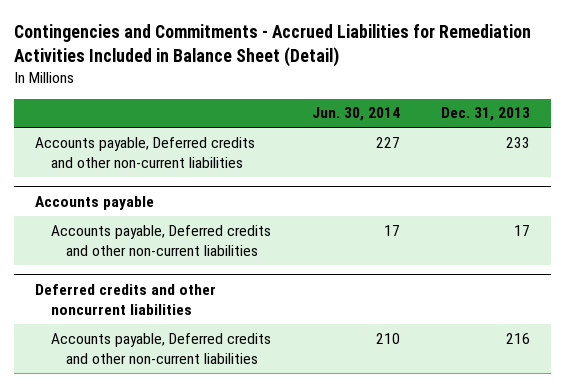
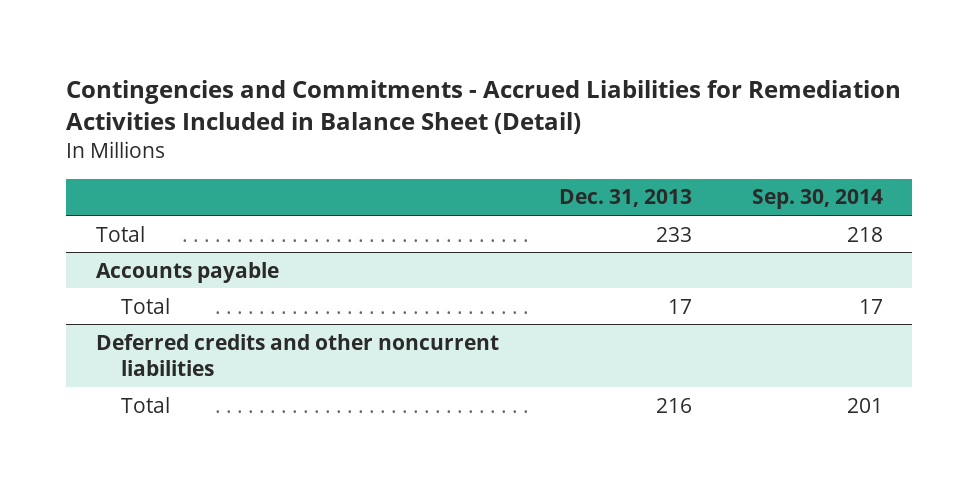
[311,107,400,122] Jun. 30, 2014 -> none
none -> [751,189,883,210] Sep. 30, 2014
[35,136,256,168] Accounts payable, Deferred credits and other non-current liabilities -> [96,225,146,242] Total
[50,224,271,256] Accounts payable, Deferred credits and other non-current liabilities -> [120,297,170,314] Total
[50,332,271,364] Accounts payable, Deferred credits and other non-current liabilities -> [120,396,170,413] Total

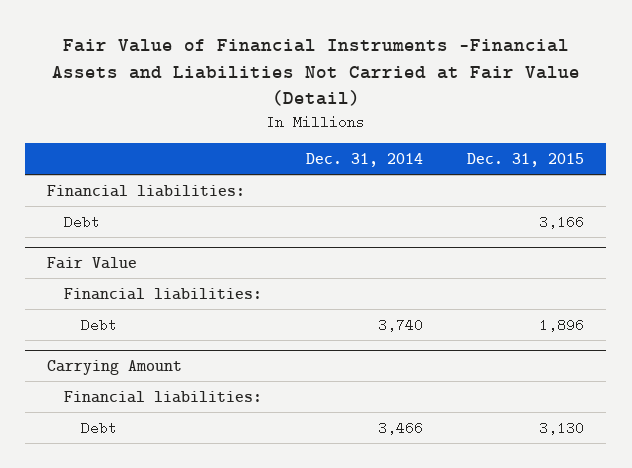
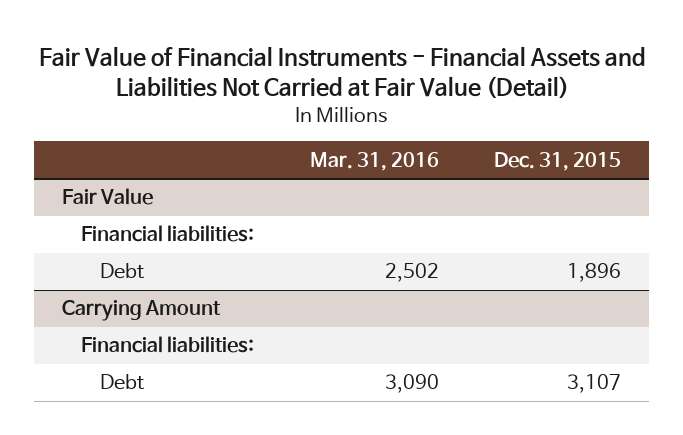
[51,39,580,106] Fair Value of Financial Instruments -Financial Assets and Liabilities Not Carried at Fair Value (Detail) -> [38,45,646,100] Fair Value of Financial Instruments - Financial Assets and Liabilities Not Carried at Fair Value (Detail)
[306,153,424,168] Dec. 31, 2014 -> none
none -> [309,151,439,171] Mar. 31, 2016
[47,184,246,197] Financial liabilities: -> none
[64,214,101,229] Debt -> none
[539,420,585,435] 3,130 -> [567,374,622,394] 3,107

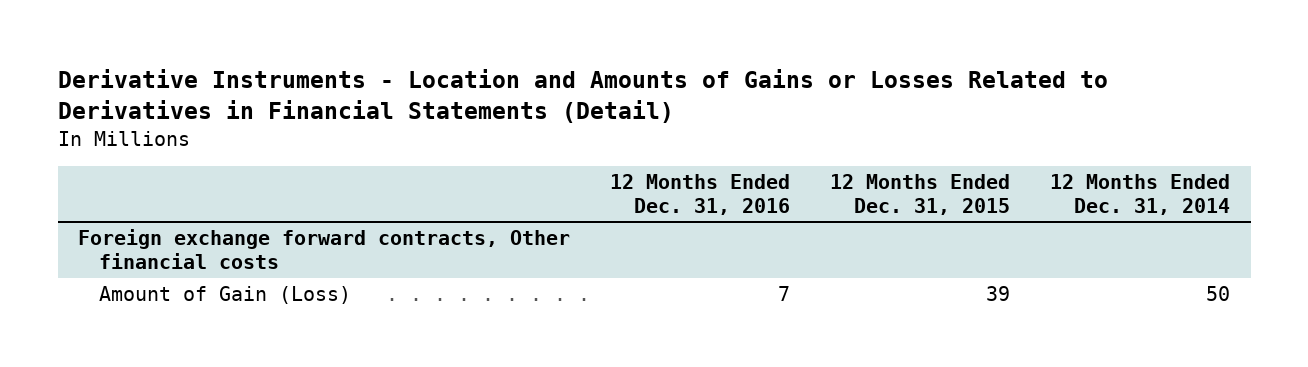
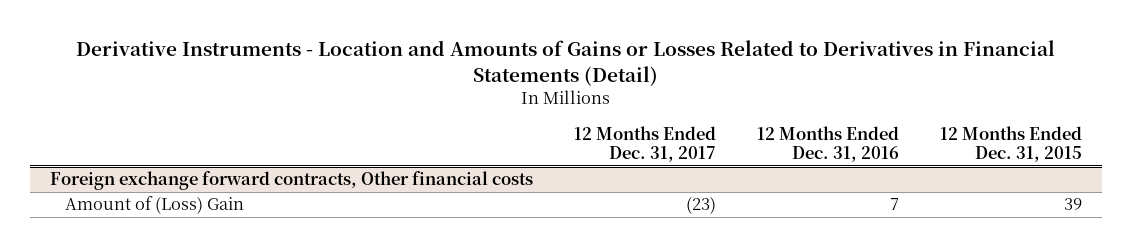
[1050,173,1231,215] 12 Months Ended Dec. 31, 2014 -> none
none -> [574,125,717,163] 12 Months Ended Dec. 31, 2017
[99,285,352,304] Amount of Gain (Loss) -> [65,196,245,215] Amount of (Loss) Gain

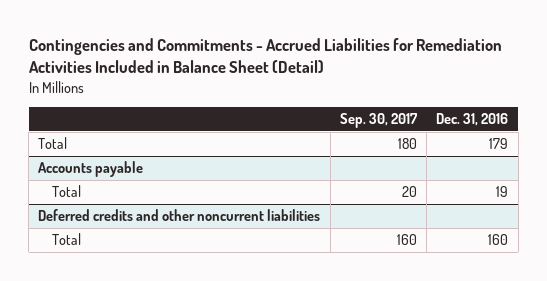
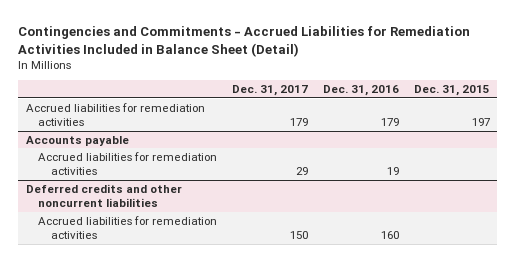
[339,113,418,129] Sep. 30, 2017 -> none
none -> [232,85,309,97] Dec. 31, 2017
none -> [413,85,490,97] Dec. 31, 2015
[38,137,68,150] Total -> [25,102,205,126] Accrued liabilities for remediation activities
[51,185,81,198] Total -> [38,151,218,175] Accrued liabilities for remediation activities
[51,233,81,246] Total -> [38,215,218,239] Accrued liabilities for remediation activities

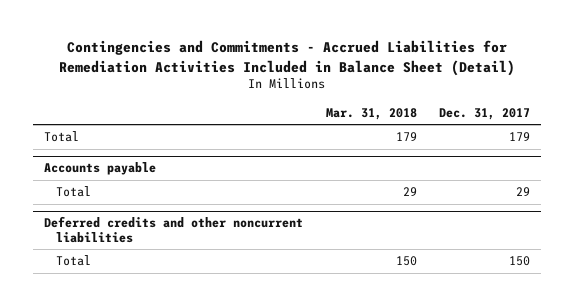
[323,85,400,97] Dec. 31, 2016 -> none
[413,85,490,97] Dec. 31, 2015 -> none
none -> [325,107,417,120] Mar. 31, 2018
[25,102,205,126] Accrued liabilities for remediation activities -> [44,131,80,143] Total
[38,151,218,175] Accrued liabilities for remediation activities -> [56,186,92,198] Total
[38,215,218,239] Accrued liabilities for remediation activities -> [56,255,92,267] Total

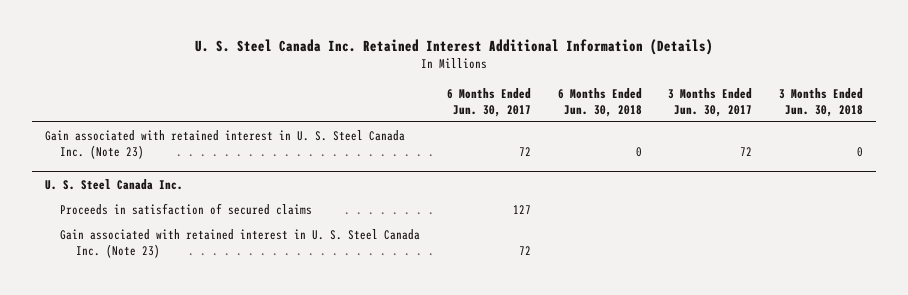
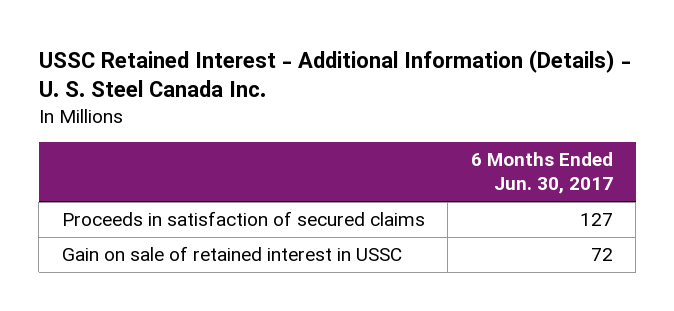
[195,39,714,56] U. S. Steel Canada Inc. Retained Interest Additional Information (Details) -> [38,49,631,98] USSC Retained Interest - Additional Information (Details) - U. S. Steel Canada Inc.
[557,87,642,117] 6 Months Ended Jun. 30, 2018 -> none
[668,87,753,117] 3 Months Ended Jun. 30, 2017 -> none
[778,87,863,117] 3 Months Ended Jun. 30, 2018 -> none
[45,129,406,159] Gain associated with retained interest in U. S. Steel Canada Inc. (Note 23) -> none
[45,178,184,190] U. S. Steel Canada Inc. -> none
[60,228,421,258] Gain associated with retained interest in U. S. Steel Canada Inc. (Note 23) -> [61,246,402,262] Gain on sale of retained interest in USSC

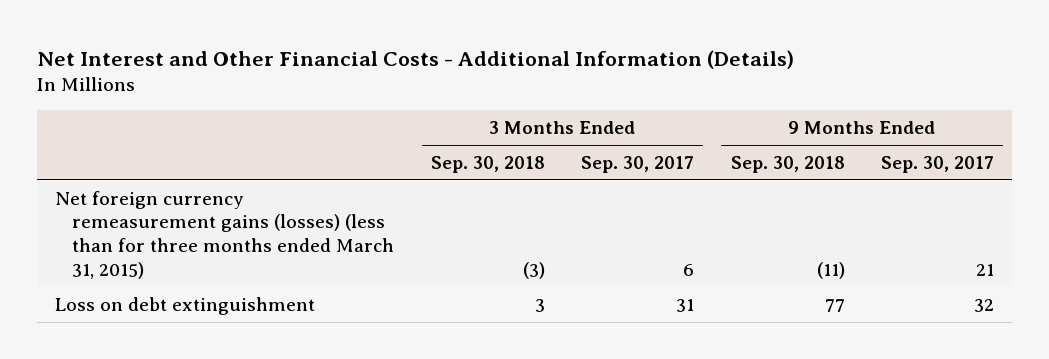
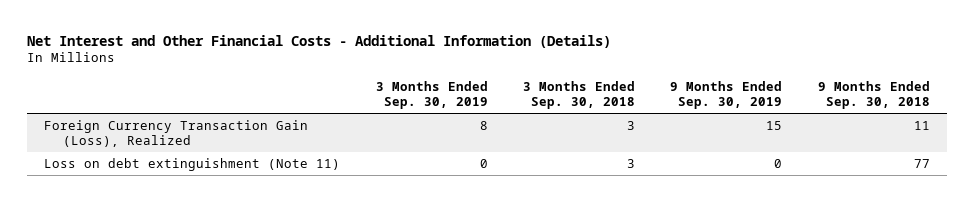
[581,155,695,173] Sep. 30, 2017 -> none
[880,155,994,173] Sep. 30, 2017 -> none
none -> [375,80,488,110] 3 Months Ended Sep. 30, 2019
none -> [670,80,783,110] 9 Months Ended Sep. 30, 2019
[54,190,395,279] Net foreign currency remeasurement gains (losses) (less than for three months ended March 31, 2015) -> [44,119,309,148] Foreign Currency Transaction Gain (Loss), Realized
[522,261,545,279] (3) -> [627,120,636,130] 3
[816,261,845,279] (11) -> [913,120,930,130] 11
[54,296,315,315] Loss on debt extinguishment -> [44,157,341,171] Loss on debt extinguishment (Note 11)

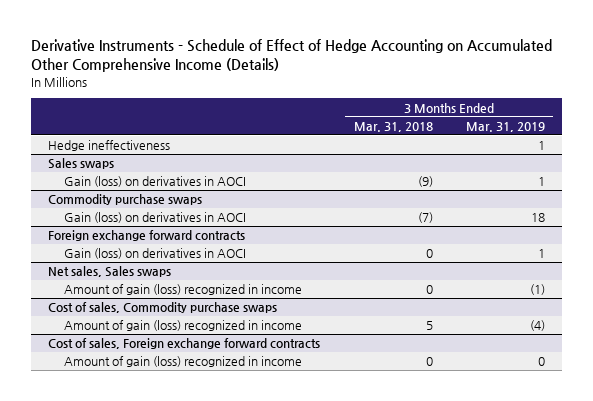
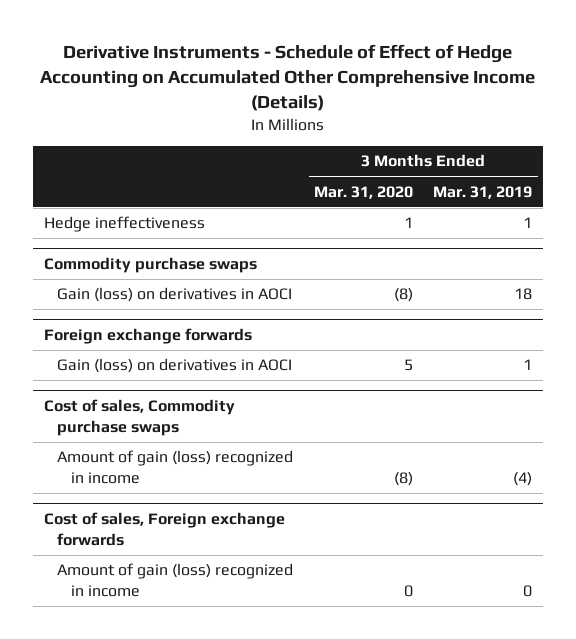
[353,121,433,132] Mar. 31, 2018 -> none
none -> [313,185,413,199] Mar. 31, 2020
[48,158,115,170] Sales swaps -> none
[64,176,247,188] Gain (loss) on derivatives in AOCI -> none
[48,230,246,242] Foreign exchange forward contracts -> [43,327,252,344] Foreign exchange forwards
[48,266,172,278] Net sales, Sales swaps -> none
[64,284,303,296] Amount of gain (loss) recognized in income -> none
[48,338,321,350] Cost of sales, Foreign exchange forward contracts -> [43,511,285,546] Cost of sales, Foreign exchange forwards

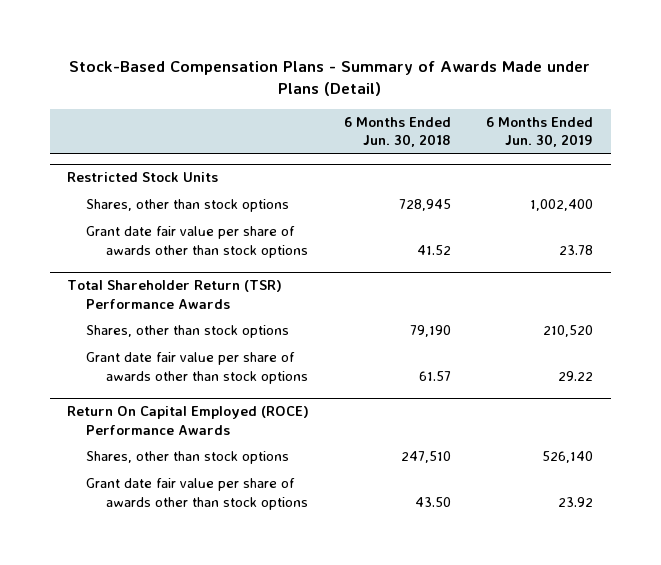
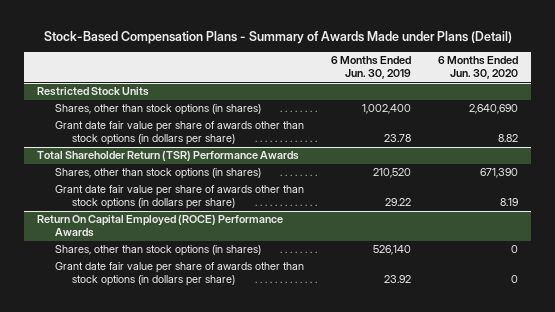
[344,116,452,148] 6 Months Ended Jun. 30, 2018 -> none
none -> [437,56,518,80] 6 Months Ended Jun. 30, 2020
[86,199,290,213] Shares, other than stock options -> [54,104,261,116] Shares, other than stock options (in shares)
[86,226,308,258] Grant date fair value per share of awards other than stock options -> [54,121,304,146] Grant date fair value per share of awards other than stock options (in dollars per share)
[86,325,290,339] Shares, other than stock options -> [54,168,261,180] Shares, other than stock options (in shares)
[86,352,308,384] Grant date fair value per share of awards other than stock options -> [54,185,304,210] Grant date fair value per share of awards other than stock options (in dollars per share)
[86,451,290,465] Shares, other than stock options -> [54,245,261,257] Shares, other than stock options (in shares)
[86,478,308,510] Grant date fair value per share of awards other than stock options -> [54,262,304,287] Grant date fair value per share of awards other than stock options (in dollars per share)

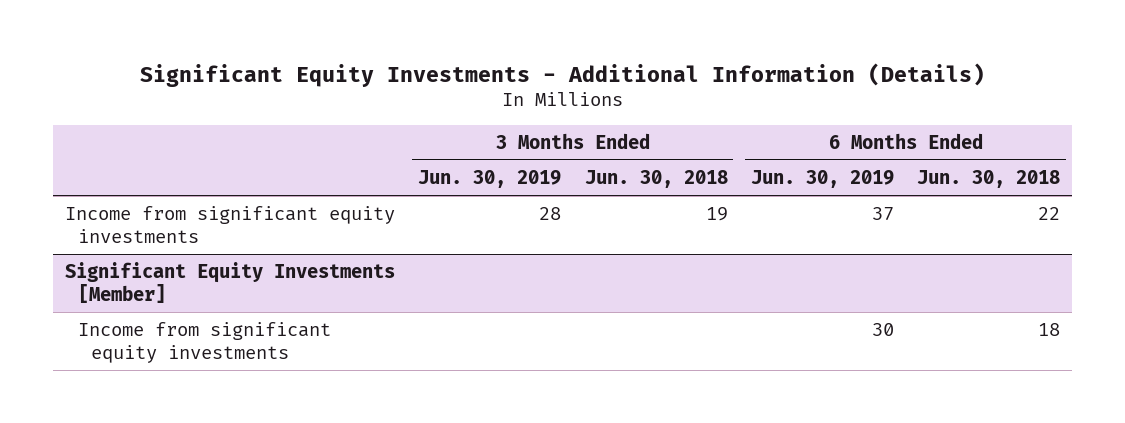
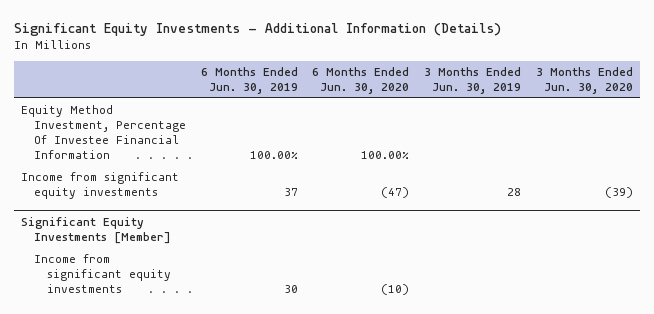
[584,170,728,189] Jun. 30, 2018 -> none
[917,170,1061,189] Jun. 30, 2018 -> none
none -> [312,66,410,94] 6 Months Ended Jun. 30, 2020
none -> [535,66,633,94] 3 Months Ended Jun. 30, 2020
none -> [21,105,187,159] Equity Method Investment, Percentage Of Investee Financial Information

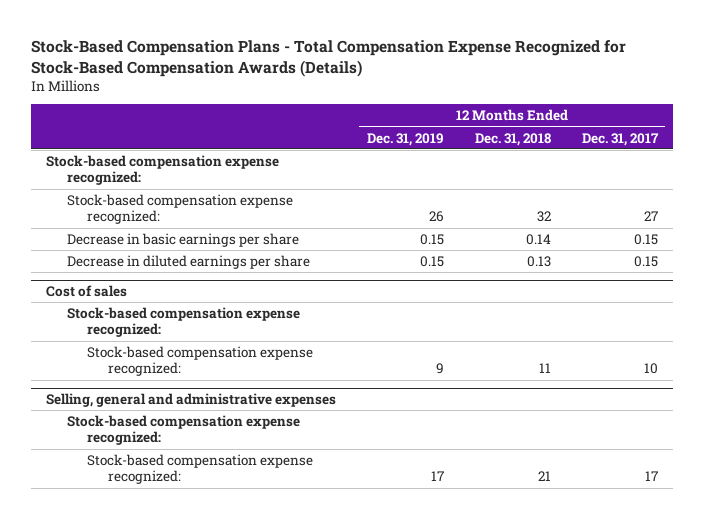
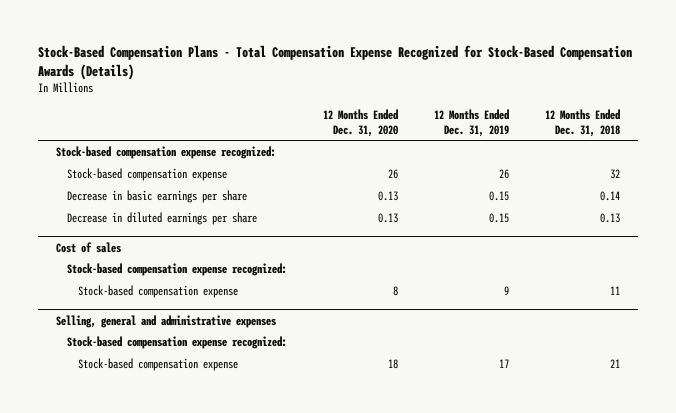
[581,132,659,146] Dec. 31, 2017 -> none
none -> [323,108,399,137] 12 Months Ended Dec. 31, 2020
[66,193,293,225] Stock-based compensation expense recognized: -> [67,168,228,182] Stock-based compensation expense
[87,345,314,377] Stock-based compensation expense recognized: -> [77,285,238,299] Stock-based compensation expense
[87,453,314,485] Stock-based compensation expense recognized: -> [77,358,238,372] Stock-based compensation expense

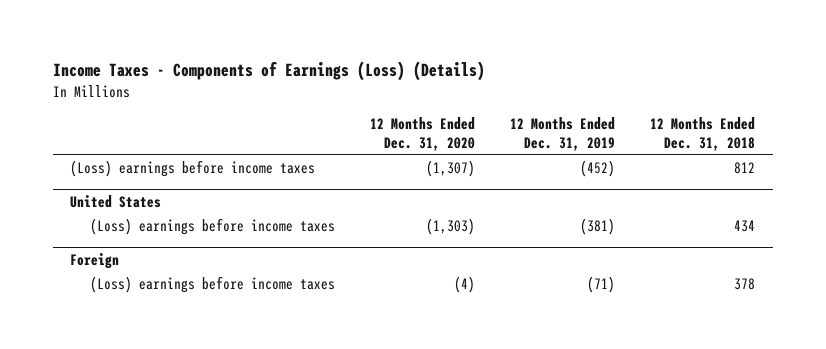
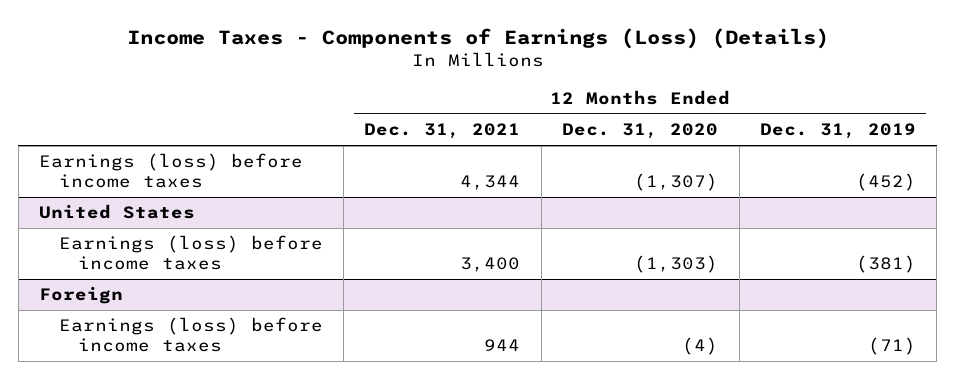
[650,117,756,152] 12 Months Ended Dec. 31, 2018 -> none
none -> [364,123,521,140] Dec. 31, 2021
[70,160,316,178] (Loss) earnings before income taxes -> [39,153,304,188] Earnings (loss) before income taxes
[89,218,335,236] (Loss) earnings before income taxes -> [58,235,323,270] Earnings (loss) before income taxes
[89,276,335,294] (Loss) earnings before income taxes -> [58,317,323,352] Earnings (loss) before income taxes

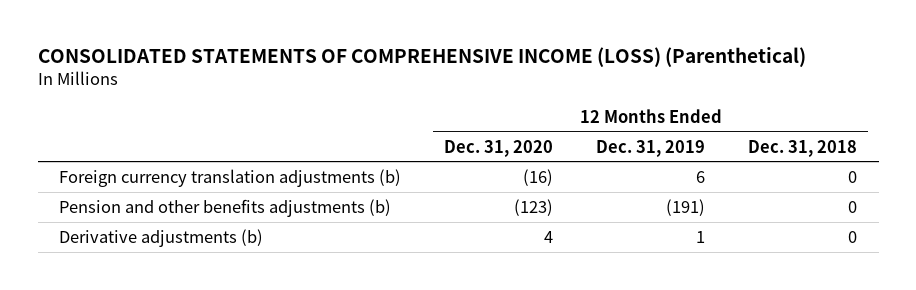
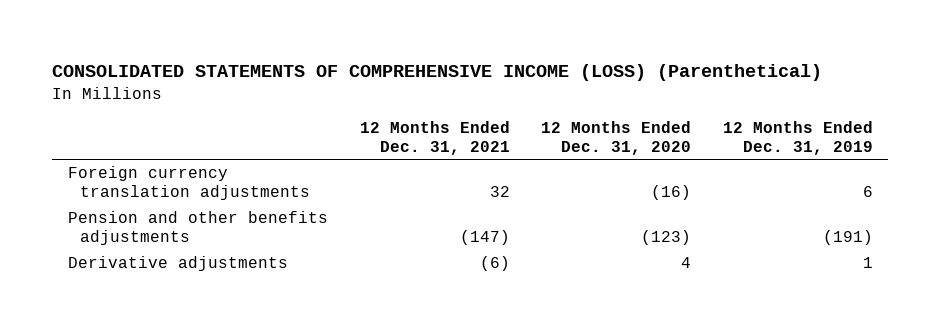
[748,139,858,157] Dec. 31, 2018 -> none
none -> [359,120,510,155] 12 Months Ended Dec. 31, 2021
[59,168,402,187] Foreign currency translation adjustments (b) -> [68,165,310,201] Foreign currency translation adjustments
[59,198,392,217] Pension and other benefits adjustments (b) -> [68,210,329,246] Pension and other benefits adjustments
[59,228,264,247] Derivative adjustments (b) -> [68,255,289,271] Derivative adjustments

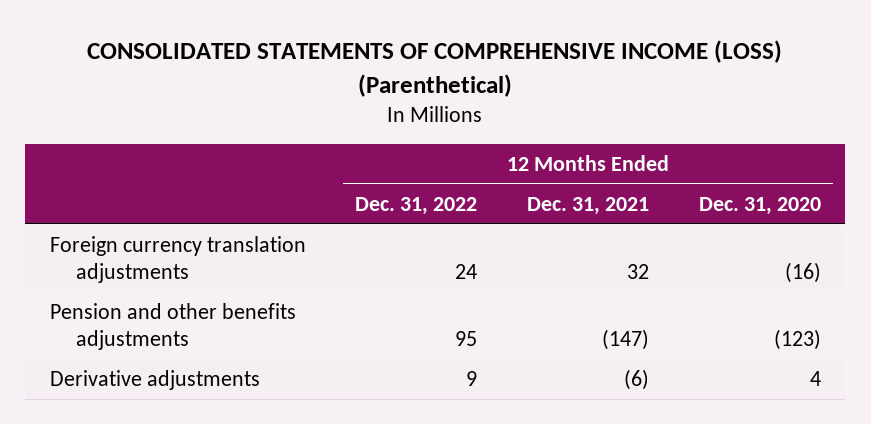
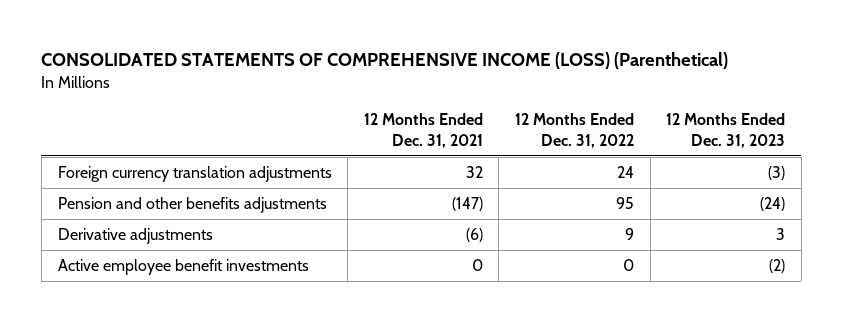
[698,196,821,215] Dec. 31, 2020 -> none
none -> [666,113,786,148] 12 Months Ended Dec. 31, 2023
none -> [57,259,309,276] Active employee benefit investments

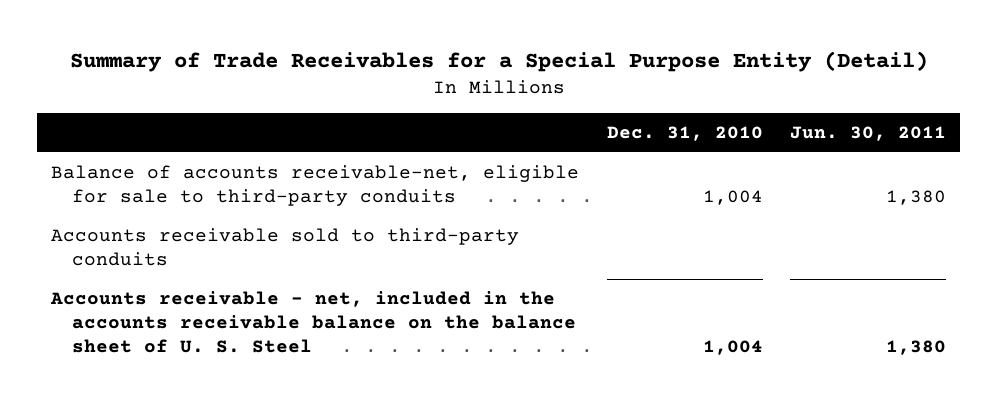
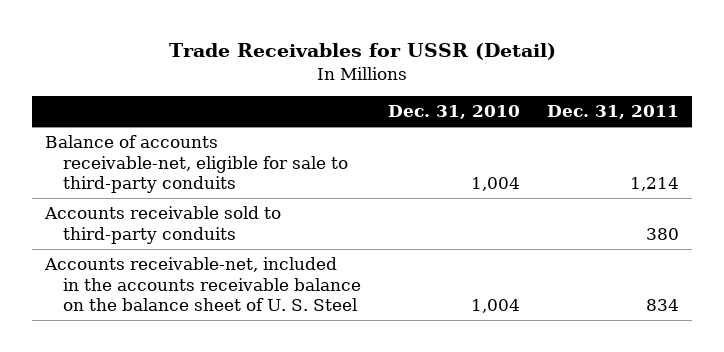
[69,51,928,73] Summary of Trade Receivables for a Special Purpose Entity (Detail) -> [169,43,557,61] Trade Receivables for USSR (Detail)
[790,125,947,141] Jun. 30, 2011 -> none
none -> [546,105,679,120] Dec. 31, 2011
[49,291,577,353] Accounts receivable - net, included in the accounts receivable balance on the balance sheet of U. S. Steel -> [44,257,362,312] Accounts receivable-net, included in the accounts receivable balance on the balance sheet of U. S. Steel

